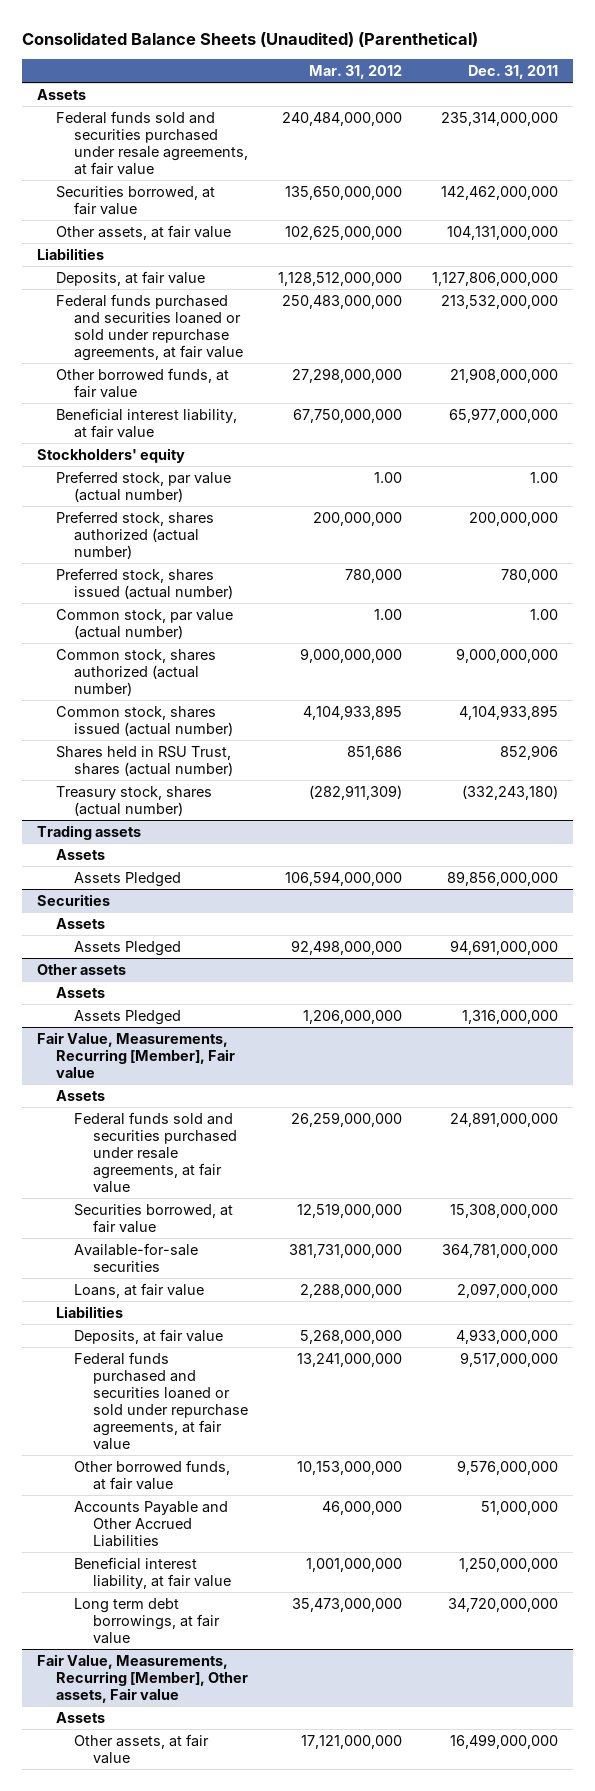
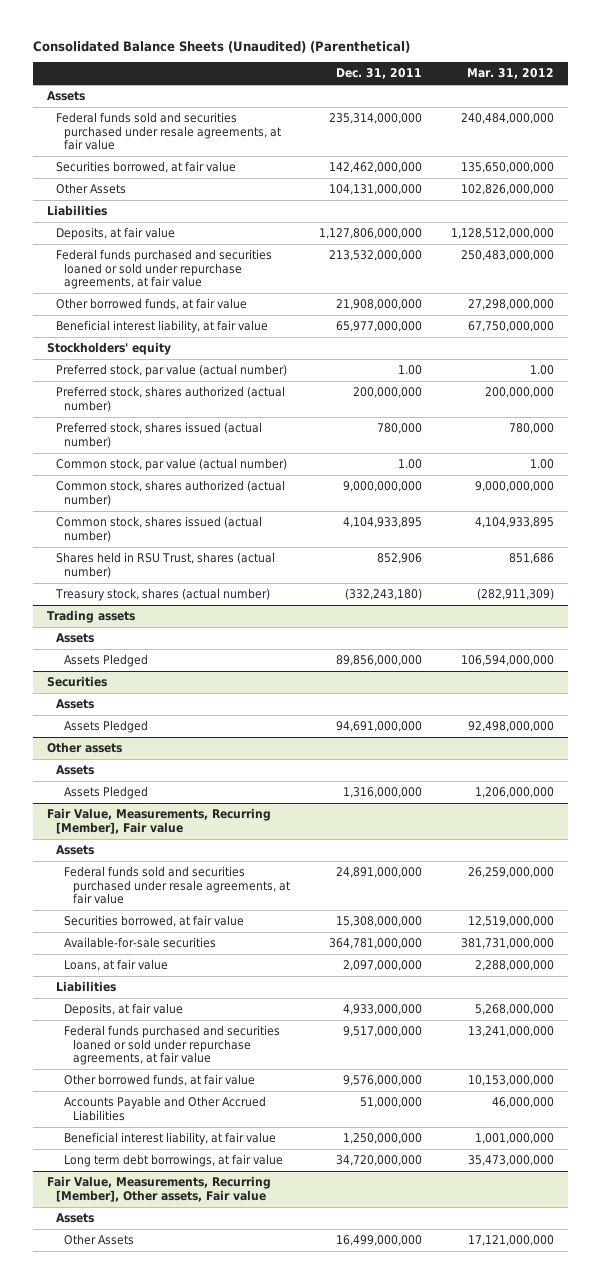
[55,224,231,240] Other assets, at fair value -> [55,183,126,195] Other Assets
[285,225,403,240] 102,625,000,000 -> [460,184,554,196] 102,826,000,000
[74,1733,210,1764] Other assets, at fair value -> [64,1234,135,1246] Other Assets

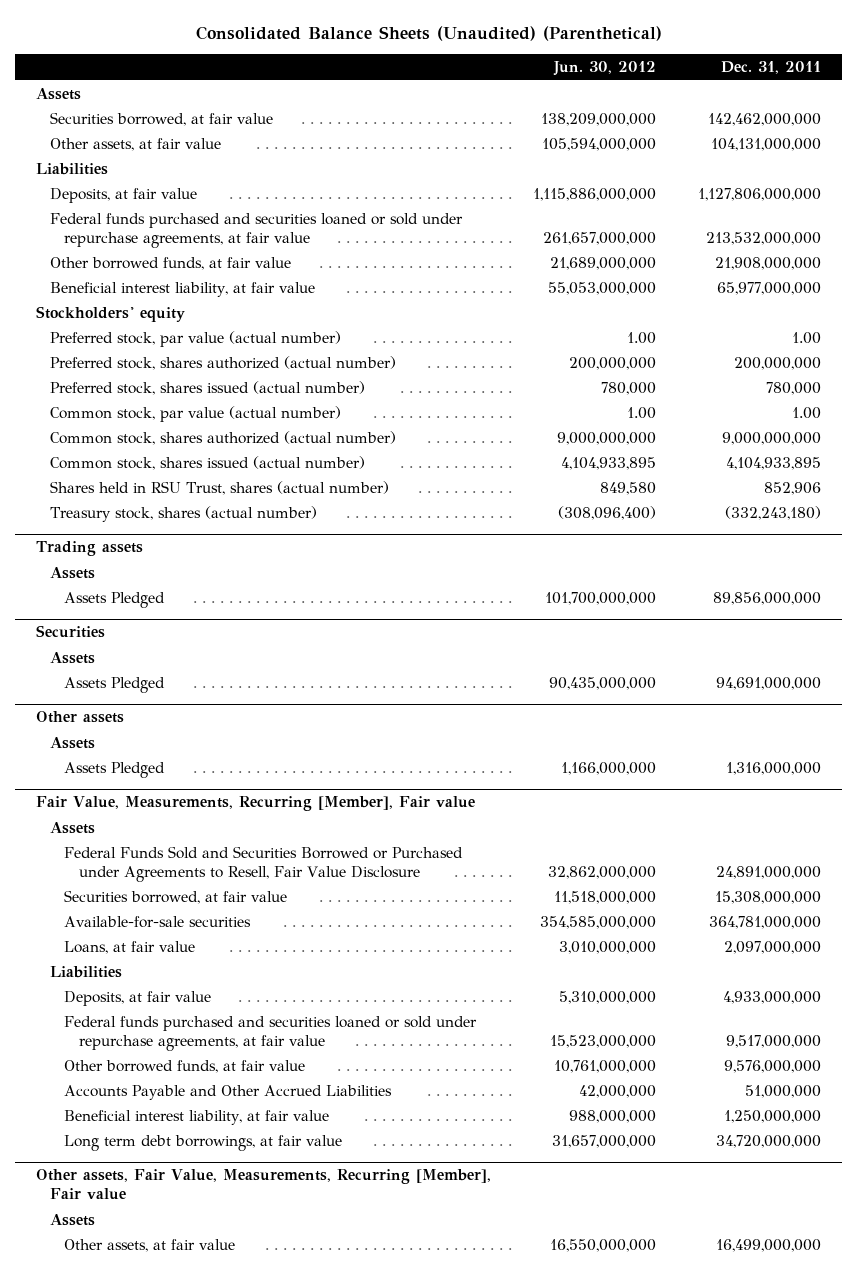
[466,68,554,80] Mar. 31, 2012 -> none
none -> [553,61,657,77] Jun. 30, 2012
[55,112,282,151] Federal funds sold and securities purchased under resale agreements, at fair value -> none
[55,183,126,195] Other Assets -> [50,137,222,151] Other assets, at fair value
[64,866,291,905] Federal funds sold and securities purchased under resale agreements, at fair value -> [64,845,464,882] Federal Funds Sold and Securities Borrowed or Purchased under Agreements to Resell, Fair Value Disclosure
[47,1176,272,1202] Fair Value, Measurements, Recurring [Member], Other assets, Fair value -> [36,1169,492,1201] Other assets, Fair Value, Measurements, Recurring [Member], Fair value
[64,1234,135,1246] Other Assets -> [64,1238,236,1252] Other assets, at fair value

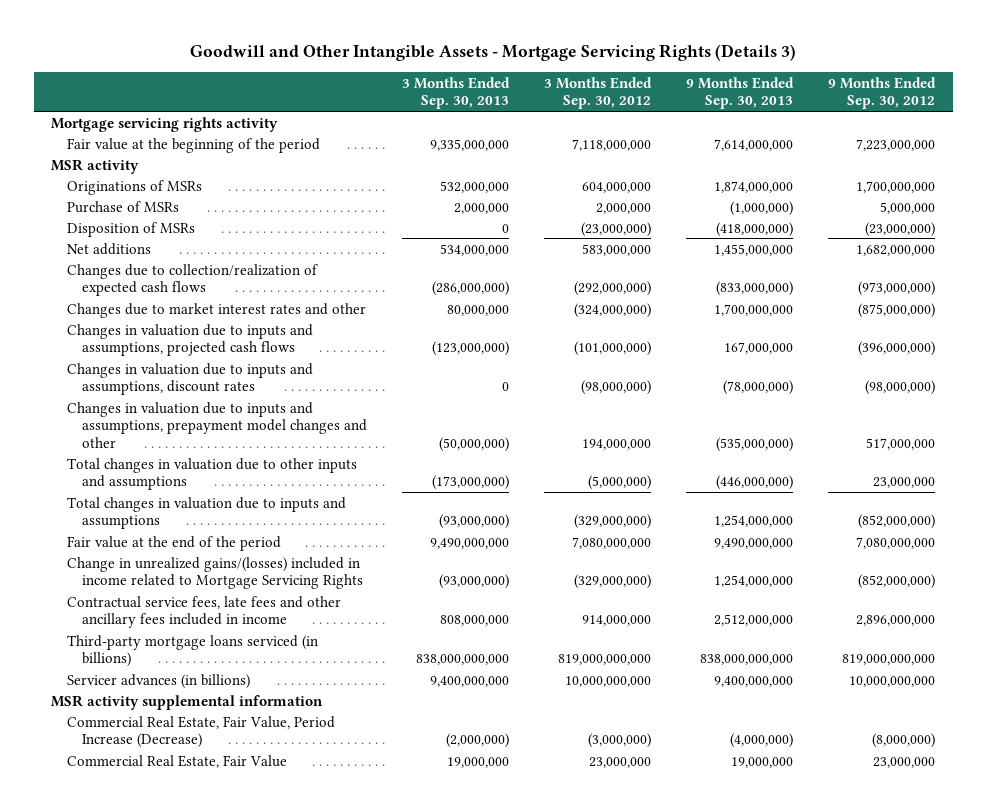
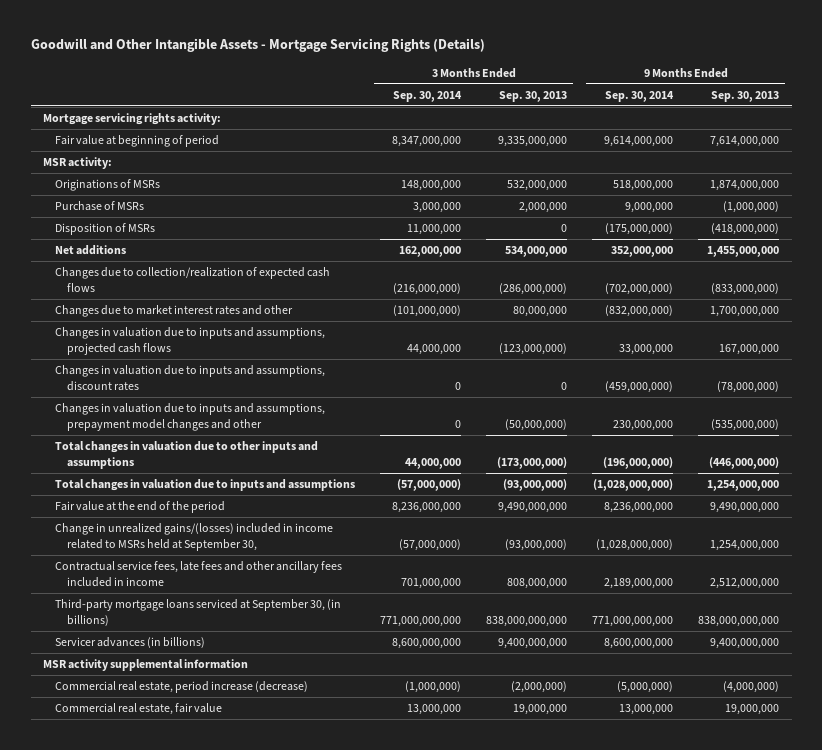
[190,44,797,62] Goodwill and Other Intangible Assets - Mortgage Servicing Rights (Details 3) -> [30,38,485,53] Goodwill and Other Intangible Assets - Mortgage Servicing Rights (Details)
[544,76,653,110] 3 Months Ended Sep. 30, 2012 -> none
[828,76,937,110] 9 Months Ended Sep. 30, 2012 -> none
none -> [393,90,463,102] Sep. 30, 2014
none -> [605,90,675,102] Sep. 30, 2014
[51,116,279,132] Mortgage servicing rights activity -> [43,113,222,126] Mortgage servicing rights activity:
[66,137,320,153] Fair value at the beginning of the period -> [55,135,220,148] Fair value at beginning of period
[51,158,140,174] MSR activity -> [43,157,113,170] MSR activity:
[66,556,364,590] Change in unrealized gains/(losses) included in income related to Mortgage Servicing Rights -> [55,523,334,551] Change in unrealized gains/(losses) included in income related to MSRs held at September 30,
[66,634,318,668] Third-party mortgage loans serviced (in billions) -> [55,599,342,626] Third-party mortgage loans serviced at September 30, (in billions)
[66,715,335,749] Commercial Real Estate, Fair Value, Period Increase (Decrease) -> [55,681,309,694] Commercial real estate, period increase (decrease)
[66,754,287,768] Commercial Real Estate, Fair Value -> [55,703,223,716] Commercial real estate, fair value

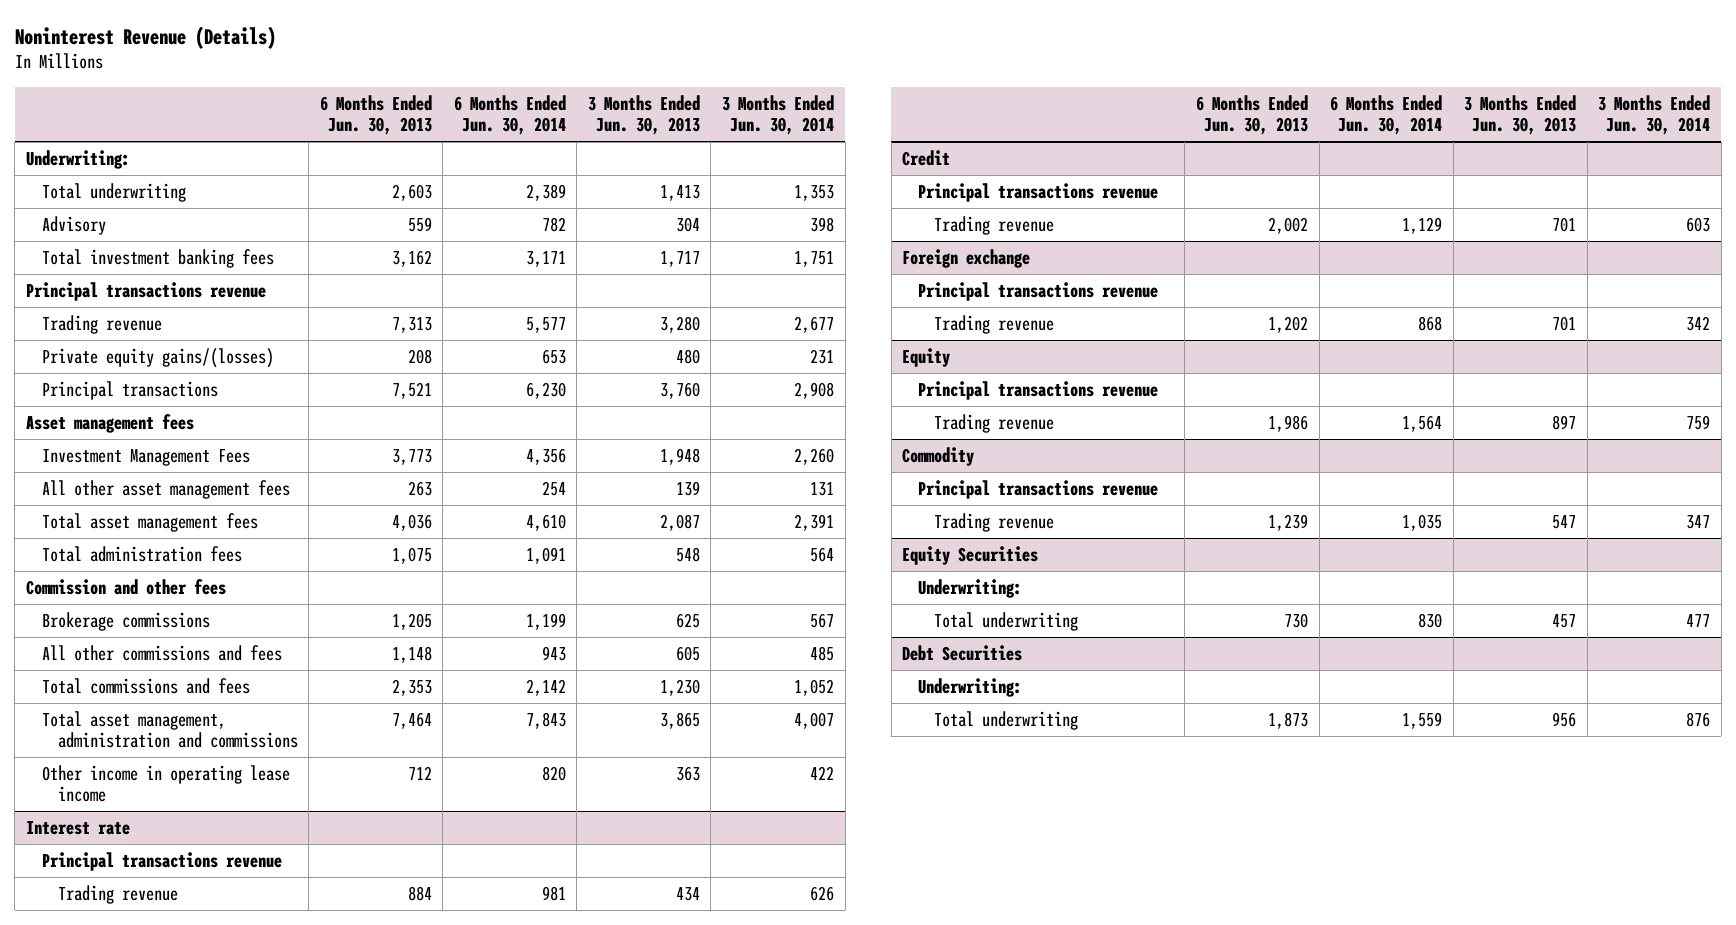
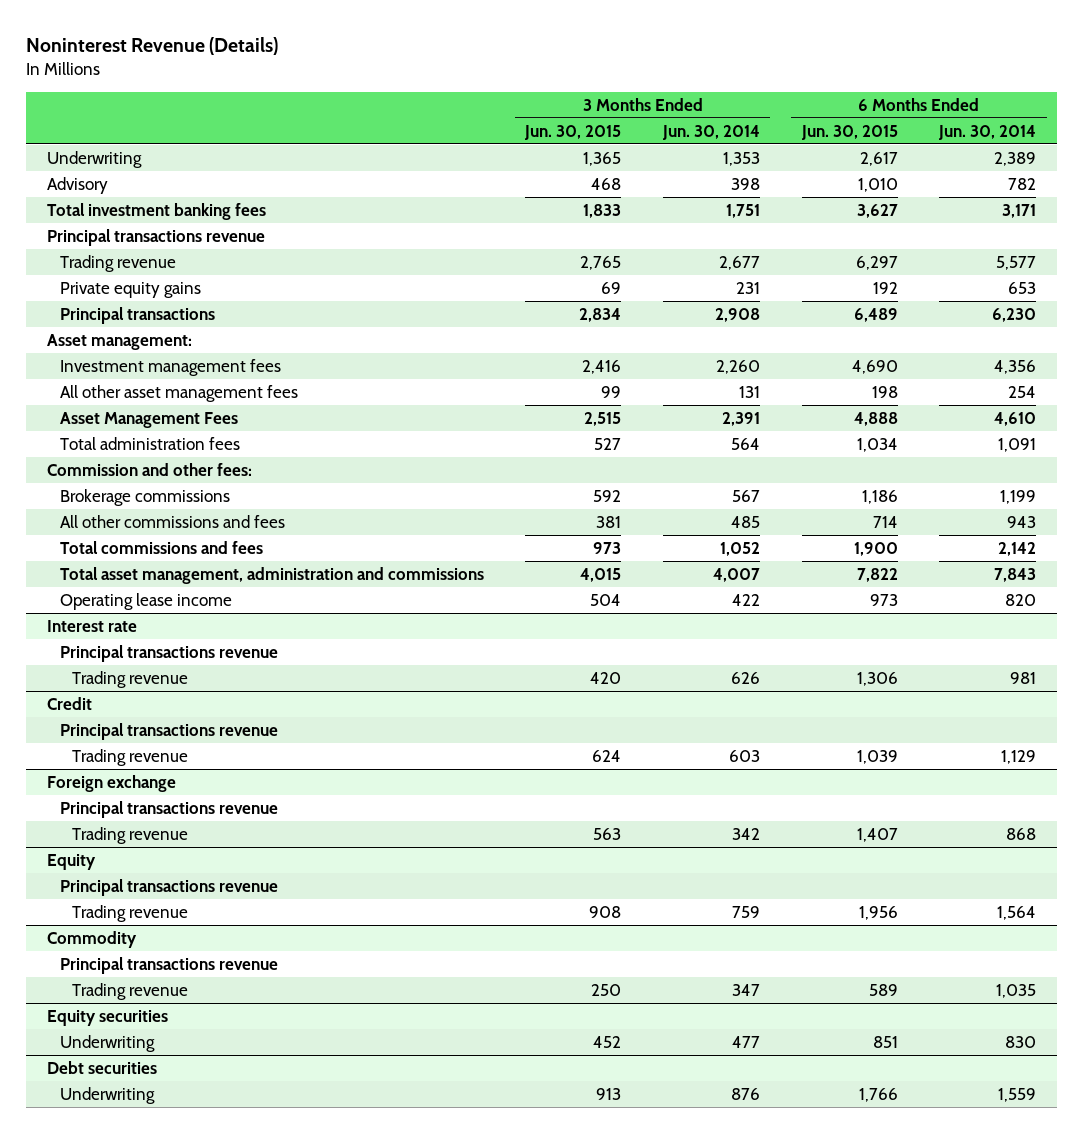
[319,94,432,136] 6 Months Ended Jun. 30, 2013 -> none
[587,94,700,136] 3 Months Ended Jun. 30, 2013 -> none
none -> [524,124,622,140] Jun. 30, 2015
none -> [800,124,898,140] Jun. 30, 2015
[25,150,130,170] Underwriting: -> none
[41,183,186,203] Total underwriting -> [46,150,142,168] Underwriting
[41,348,274,369] Private equity gains/(losses) -> [59,281,201,298] Private equity gains
[25,414,194,434] Asset management fees -> [46,333,192,350] Asset management:
[41,449,250,467] Investment Management Fees -> [59,358,281,376] Investment management fees
[41,513,258,533] Total asset management fees -> [59,411,238,428] Asset Management Fees
[25,579,226,596] Commission and other fees -> [46,462,252,476] Commission and other fees:
[41,765,290,803] Other income in operating lease income -> [59,592,232,610] Operating lease income
[918,579,1023,599] Underwriting: -> none
[918,678,1023,698] Underwriting: -> none
[902,546,1039,566] Equity Securities -> [46,1009,168,1026] Equity securities
[933,612,1078,632] Total underwriting -> [59,1034,155,1052] Underwriting
[902,645,1023,662] Debt Securities -> [46,1060,157,1074] Debt securities
[933,711,1078,731] Total underwriting -> [59,1086,155,1104] Underwriting

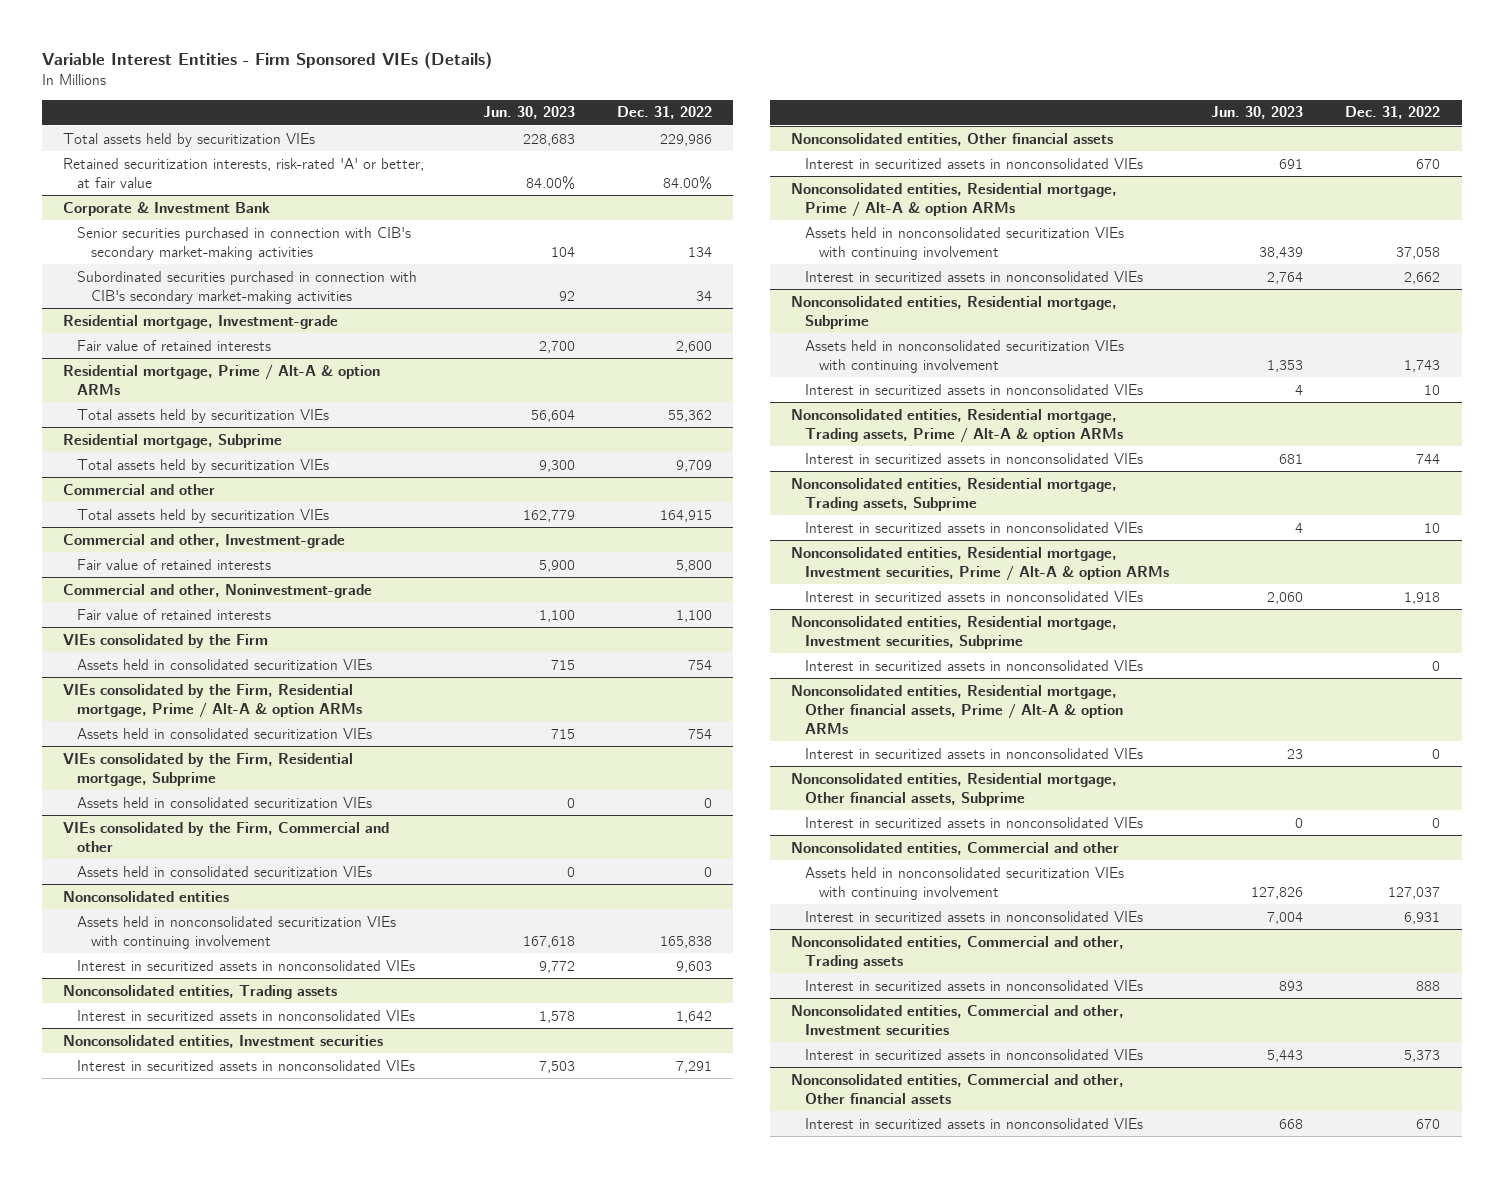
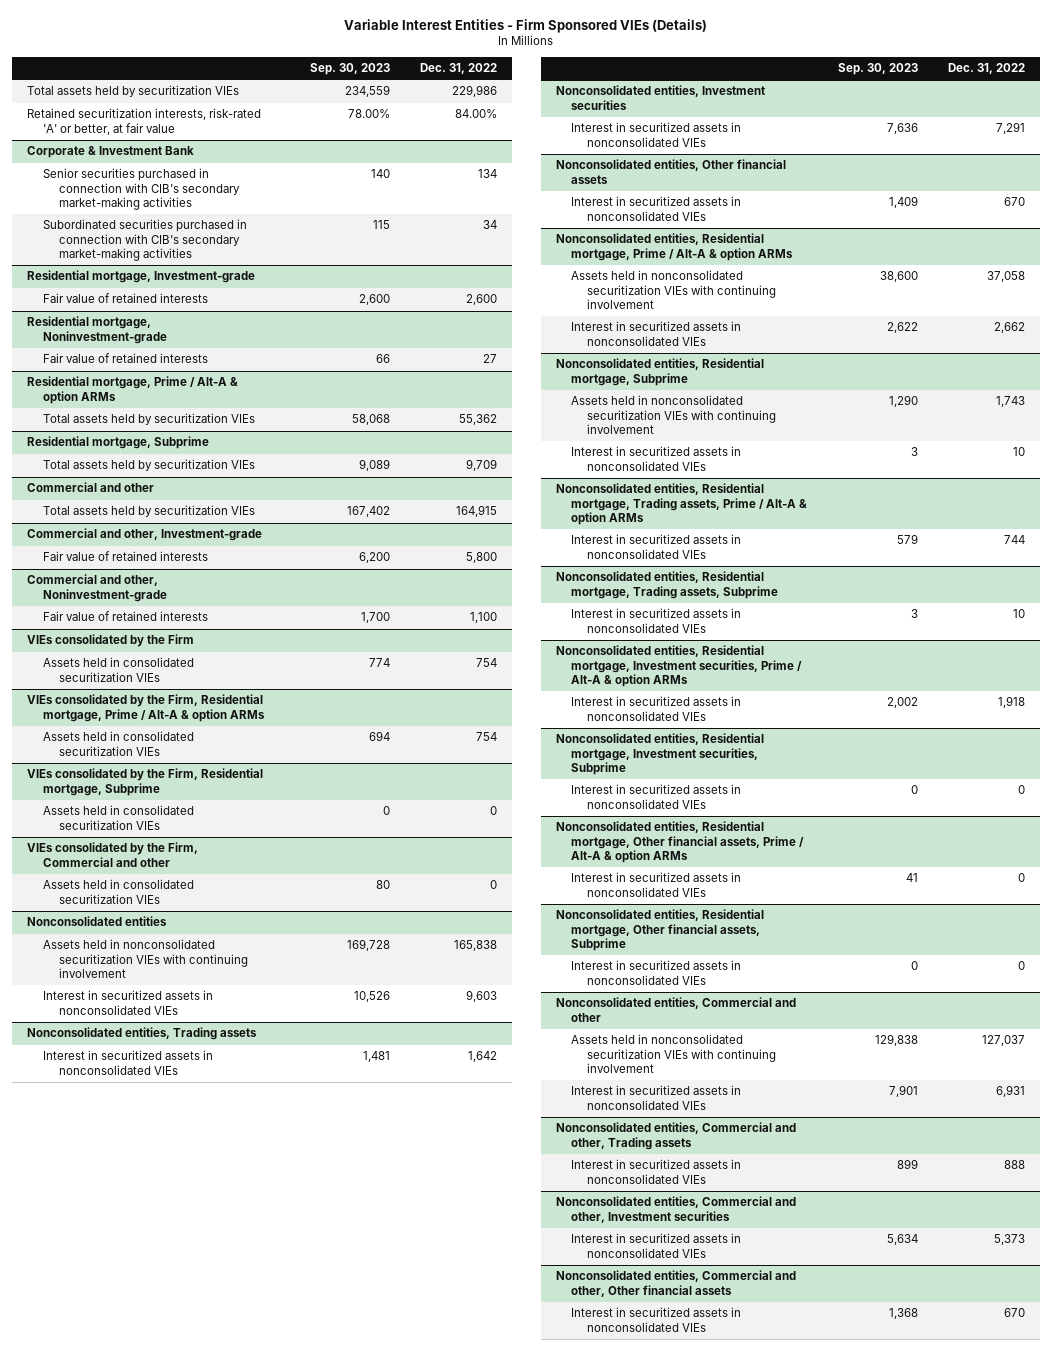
[483,106,576,120] Jun. 30, 2023 -> none
none -> [309,63,390,76] Sep. 30, 2023
none -> [27,316,168,344] Residential mortgage, Noninvestment-grade
none -> [43,353,209,364] Fair value of retained interests

